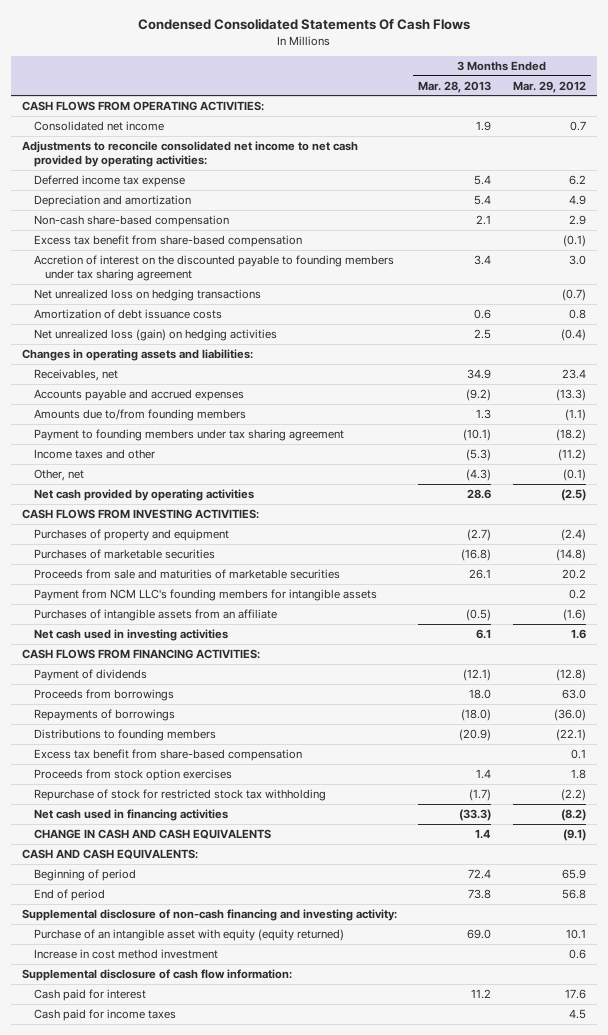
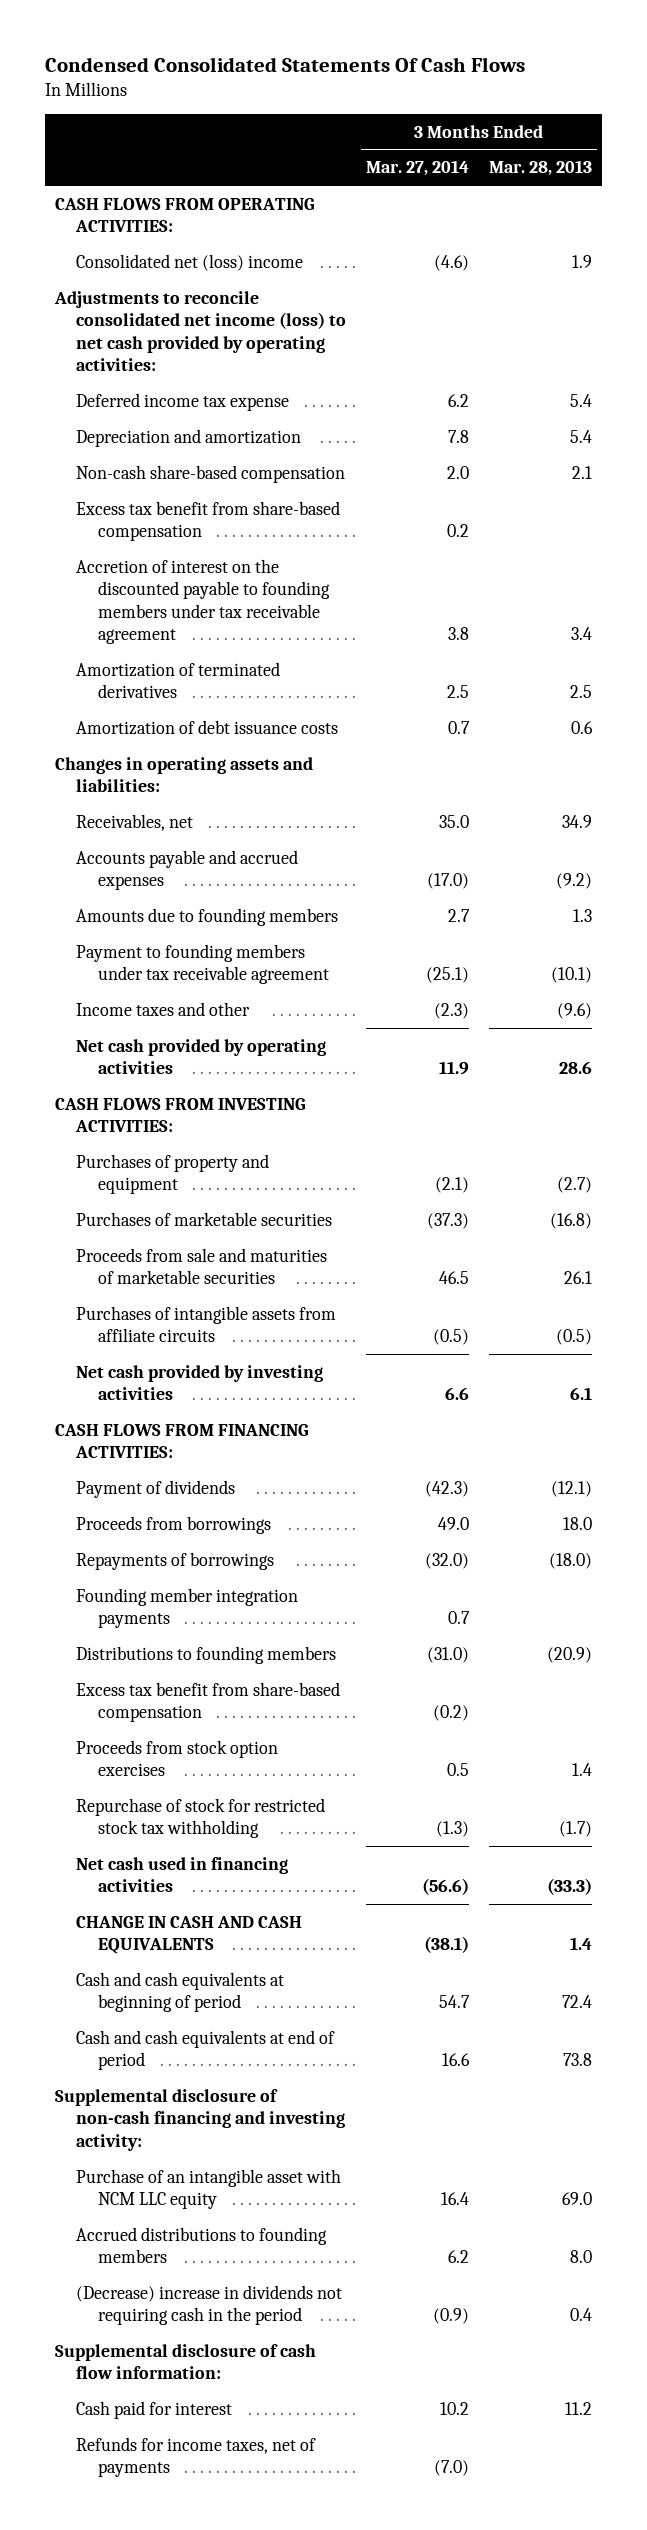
[512,80,586,93] Mar. 29, 2012 -> none
none -> [366,160,470,177] Mar. 27, 2014
[33,120,164,131] Consolidated net income -> [76,253,304,271] Consolidated net (loss) income
[21,140,358,168] Adjustments to reconcile consolidated net income to net cash provided by operating activities: -> [53,290,347,372] Adjustments to reconcile consolidated net income (loss) to net cash provided by operating activities:
[33,288,261,301] Net unrealized loss on hedging transactions -> none
[33,254,394,282] Accretion of interest on the discounted payable to founding members under tax sharing agreement -> [76,558,331,645] Accretion of interest on the discounted payable to founding members under tax receivable agreement
none -> [76,661,281,699] Amortization of terminated derivatives
[33,328,277,341] Net unrealized loss (gain) on hedging activities -> none
[33,468,84,481] Other, net -> none
[33,408,246,421] Amounts due to/from founding members -> [76,907,339,926] Amounts due to founding members
[33,428,344,441] Payment to founding members under tax sharing agreement -> [76,943,330,985] Payment to founding members under tax receivable agreement
[466,448,492,461] (5.3) -> [556,1002,592,1019] (9.6)
[33,588,377,601] Payment from NCM LLC's founding members for intangible assets -> none
[33,608,277,621] Purchases of intangible assets from an affiliate -> [76,1305,337,1343] Purchases of intangible assets from affiliate circuits
[33,628,228,641] Net cash used in investing activities -> [76,1364,324,1401] Net cash provided by investing activities
none -> [76,1587,299,1629] Founding member integration payments
[21,848,198,859] CASH AND CASH EQUIVALENTS: -> none
[33,868,136,881] Beginning of period -> [76,1971,285,2013] Cash and cash equivalents at beginning of period
[33,888,105,901] End of period -> [76,2029,336,2071] Cash and cash equivalents at end of period
[33,948,218,959] Increase in cost method investment -> none
[33,928,344,941] Purchase of an intangible asset with equity (equity returned) -> [76,2168,342,2210] Purchase of an intangible asset with NCM LLC equity
none -> [76,2226,328,2264] Accrued distributions to founding members
none -> [76,2284,343,2326] (Decrease) increase in dividends not requiring cash in the period
[33,1008,176,1021] Cash paid for income taxes -> [76,2436,317,2478] Refunds for income taxes, net of payments

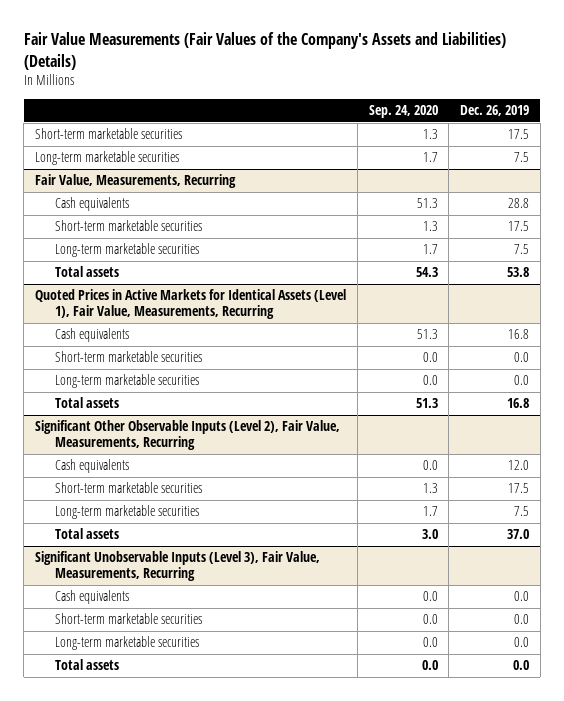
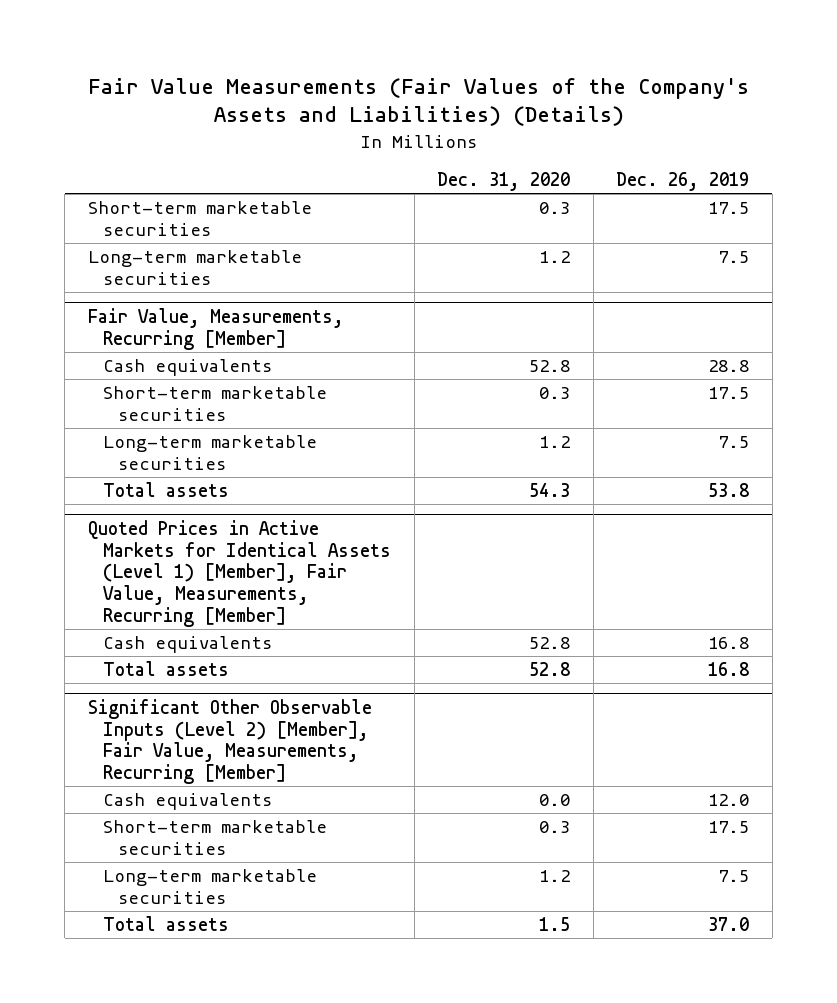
[368,105,438,119] Sep. 24, 2020 -> none
none -> [437,172,571,192] Dec. 31, 2020
[35,174,237,189] Fair Value, Measurements, Recurring -> [87,307,344,350] Fair Value, Measurements, Recurring [Member]
[35,289,347,320] Quoted Prices in Active Markets for Identical Assets (Level 1), Fair Value, Measurements, Recurring -> [87,519,391,627] Quoted Prices in Active Markets for Identical Assets (Level 1) [Member], Fair Value, Measurements, Recurring [Member]
[54,351,202,363] Short-term marketable securities -> none
[54,374,199,389] Long-term marketable securities -> none
[35,420,341,451] Significant Other Observable Inputs (Level 2), Fair Value, Measurements, Recurring -> [87,698,372,785] Significant Other Observable Inputs (Level 2) [Member], Fair Value, Measurements, Recurring [Member]
[35,551,321,582] Significant Unobservable Inputs (Level 3), Fair Value, Measurements, Recurring -> none
[54,590,129,605] Cash equivalents -> none
[54,613,202,625] Short-term marketable securities -> none
[54,636,199,651] Long-term marketable securities -> none
[54,659,119,671] Total assets -> none

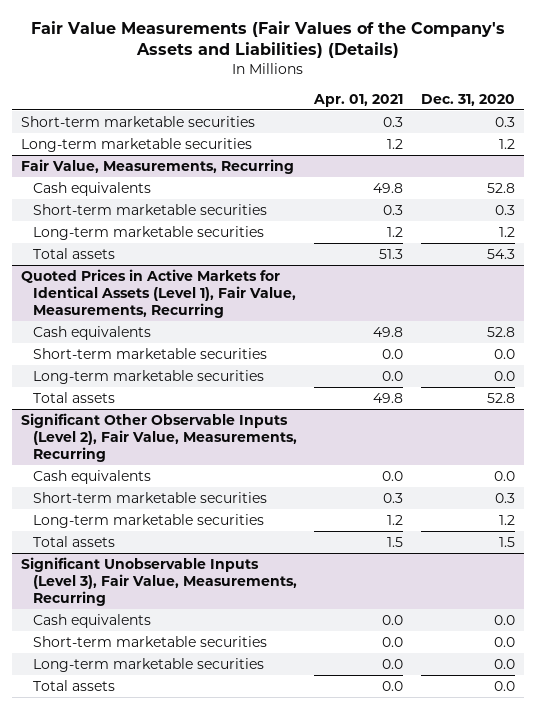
[616,172,750,192] Dec. 26, 2019 -> none
none -> [313,93,404,107] Apr. 01, 2021
[87,307,344,350] Fair Value, Measurements, Recurring [Member] -> [20,158,294,174] Fair Value, Measurements, Recurring
[87,519,391,627] Quoted Prices in Active Markets for Identical Assets (Level 1) [Member], Fair Value, Measurements, Recurring [Member] -> [20,268,296,319] Quoted Prices in Active Markets for Identical Assets (Level 1), Fair Value, Measurements, Recurring
none -> [32,347,267,359] Short-term marketable securities
none -> [32,369,264,384] Long-term marketable securities
[87,698,372,785] Significant Other Observable Inputs (Level 2) [Member], Fair Value, Measurements, Recurring [Member] -> [20,412,297,463] Significant Other Observable Inputs (Level 2), Fair Value, Measurements, Recurring
none -> [20,556,297,607] Significant Unobservable Inputs (Level 3), Fair Value, Measurements, Recurring
none -> [32,613,151,628] Cash equivalents
none -> [32,635,267,647] Short-term marketable securities
none -> [32,657,264,672] Long-term marketable securities
none -> [32,679,115,691] Total assets

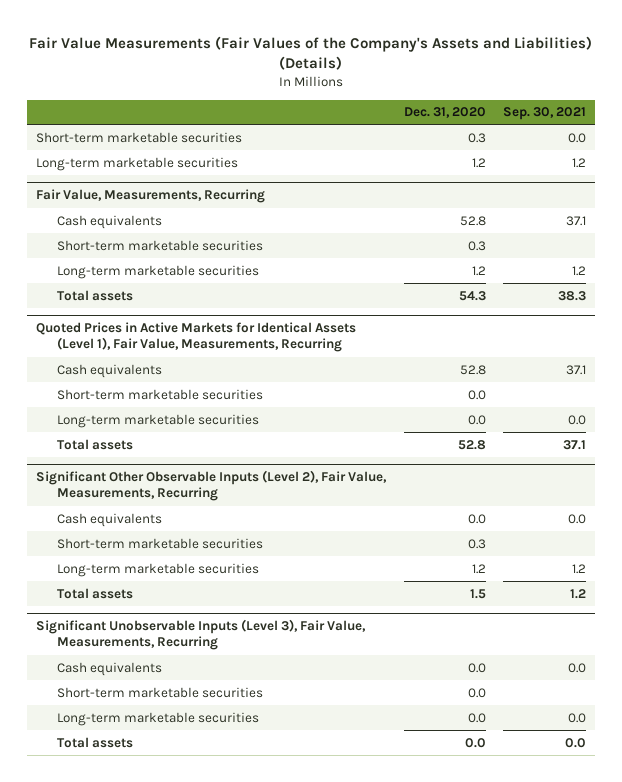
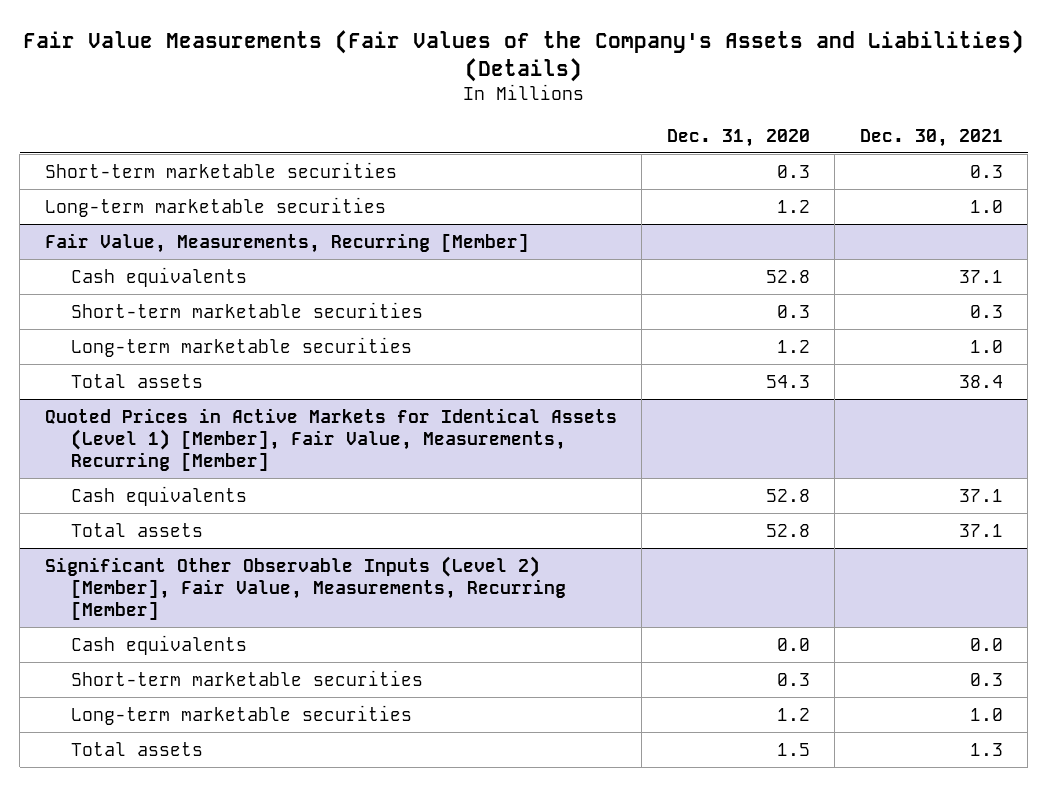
[503,107,587,121] Sep. 30, 2021 -> none
none -> [859,128,1003,147] Dec. 30, 2021
[36,189,266,204] Fair Value, Measurements, Recurring -> [44,232,529,253] Fair Value, Measurements, Recurring [Member]
[36,322,357,353] Quoted Prices in Active Markets for Identical Assets (Level 1), Fair Value, Measurements, Recurring -> [44,407,617,471] Quoted Prices in Active Markets for Identical Assets (Level 1) [Member], Fair Value, Measurements, Recurring [Member]
[57,388,264,400] Short-term marketable securities -> none
[57,413,260,428] Long-term marketable securities -> none
[36,470,388,502] Significant Other Observable Inputs (Level 2), Fair Value, Measurements, Recurring -> [44,555,566,620] Significant Other Observable Inputs (Level 2) [Member], Fair Value, Measurements, Recurring [Member]
[36,619,367,651] Significant Unobservable Inputs (Level 3), Fair Value, Measurements, Recurring -> none
[57,661,163,676] Cash equivalents -> none
[57,686,264,698] Short-term marketable securities -> none
[57,711,260,726] Long-term marketable securities -> none
[57,736,134,748] Total assets -> none

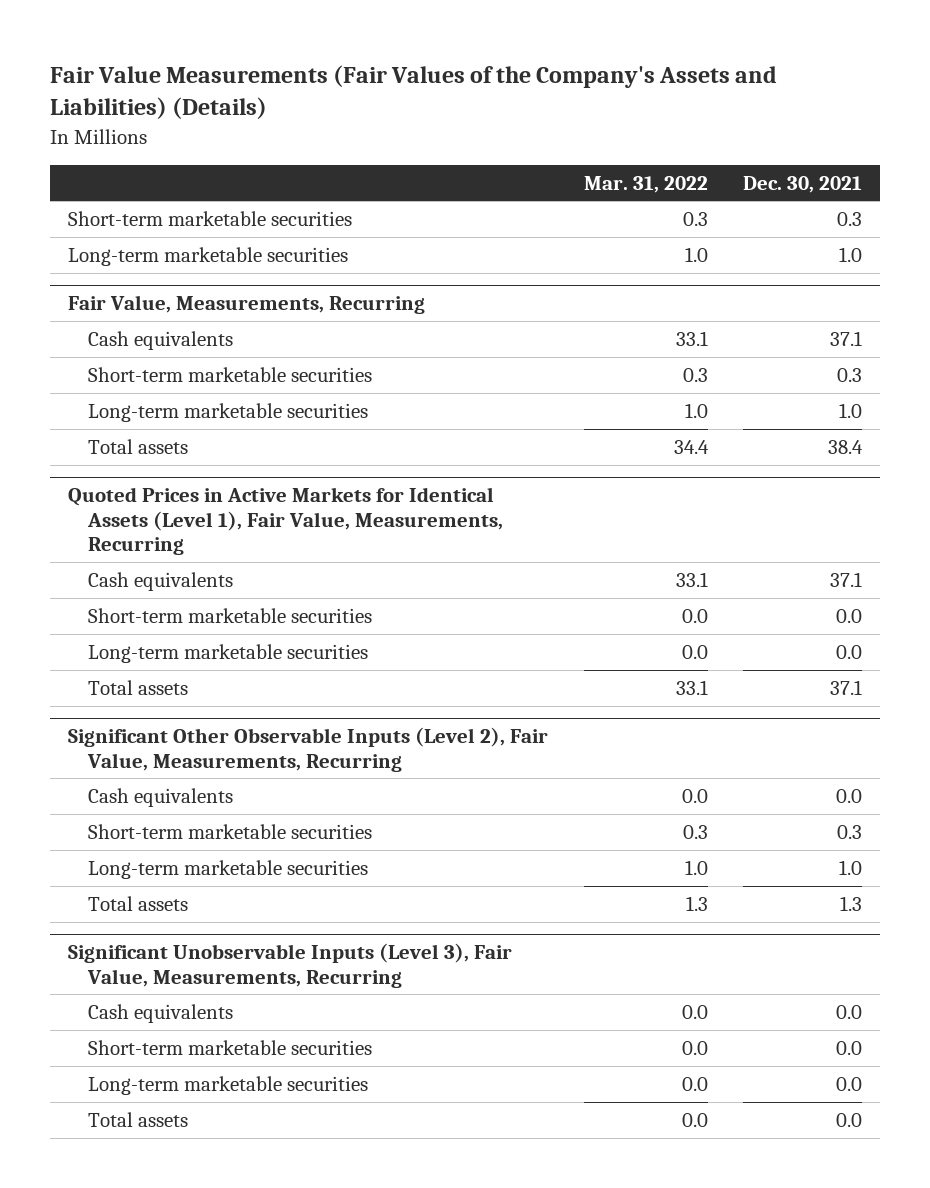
[666,128,810,147] Dec. 31, 2020 -> none
none -> [583,175,708,193] Mar. 31, 2022
[44,232,529,253] Fair Value, Measurements, Recurring [Member] -> [68,295,426,315] Fair Value, Measurements, Recurring
[44,407,617,471] Quoted Prices in Active Markets for Identical Assets (Level 1) [Member], Fair Value, Measurements, Recurring [Member] -> [68,487,504,556] Quoted Prices in Active Markets for Identical Assets (Level 1), Fair Value, Measurements, Recurring
none -> [88,607,373,623] Short-term marketable securities
none -> [88,643,369,663] Long-term marketable securities
[44,555,566,620] Significant Other Observable Inputs (Level 2) [Member], Fair Value, Measurements, Recurring [Member] -> [68,727,549,772] Significant Other Observable Inputs (Level 2), Fair Value, Measurements, Recurring
none -> [68,943,513,988] Significant Unobservable Inputs (Level 3), Fair Value, Measurements, Recurring
none -> [88,1003,234,1023] Cash equivalents
none -> [88,1039,373,1055] Short-term marketable securities
none -> [88,1075,369,1095] Long-term marketable securities
none -> [88,1111,189,1127] Total assets

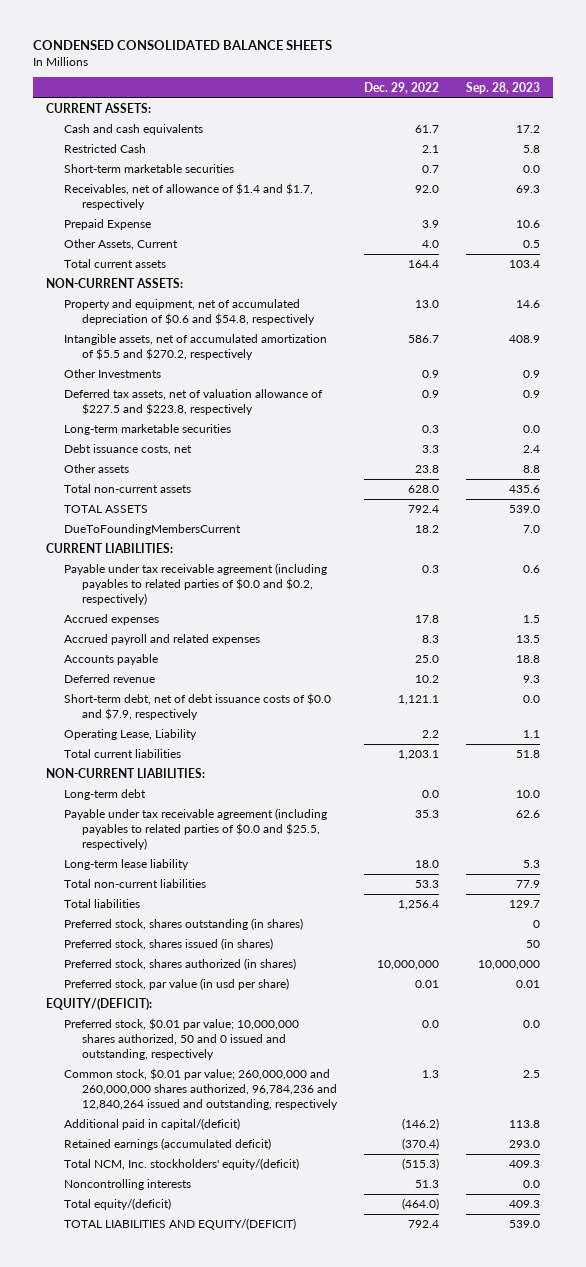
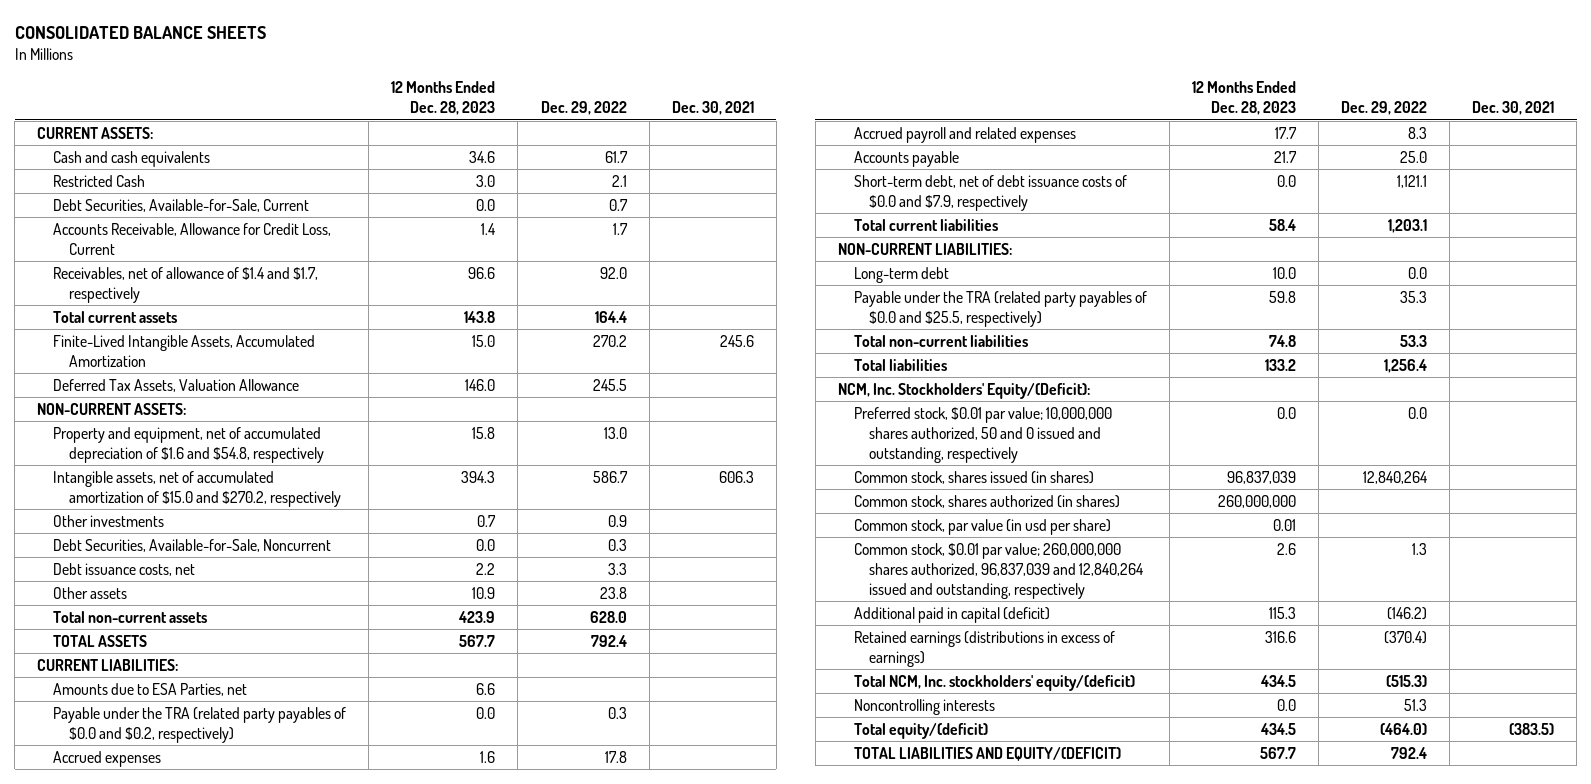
[32,40,332,51] CONDENSED CONSOLIDATED BALANCE SHEETS -> [14,25,266,39] CONSOLIDATED BALANCE SHEETS
[465,81,540,94] Sep. 28, 2023 -> none
none -> [391,81,496,116] 12 Months Ended Dec. 28, 2023
none -> [671,101,754,116] Dec. 30, 2021
[63,164,234,174] Short-term marketable securities -> [53,198,310,212] Debt Securities, Available-for-Sale, Current
none -> [53,222,332,255] Accounts Receivable, Allowance for Credit Loss, Current
[63,219,151,231] Prepaid Expense -> none
[63,239,178,251] Other Assets, Current -> none
none -> [53,334,316,367] Finite-Lived Intangible Assets, Accumulated Amortization
none -> [53,378,300,392] Deferred Tax Assets, Valuation Allowance
[63,369,161,379] Other Investments -> none
[63,299,315,326] Property and equipment, net of accumulated depreciation of $0.6 and $54.8, respectively -> [53,426,325,463] Property and equipment, net of accumulated depreciation of $1.6 and $54.8, respectively
[63,334,327,361] Intangible assets, net of accumulated amortization of $5.5 and $270.2, respectively -> [53,470,342,507] Intangible assets, net of accumulated amortization of $15.0 and $270.2, respectively
[63,389,323,416] Deferred tax assets, net of valuation allowance of $227.5 and $223.8, respectively -> [53,514,165,527] Other investments
[63,424,231,436] Long-term marketable securities -> [53,538,332,552] Debt Securities, Available-for-Sale, Noncurrent
[63,524,241,536] DueToFoundingMembersCurrent -> none
none -> [53,682,248,696] Amounts due to ESA Parties, net
[63,563,327,605] Payable under tax receivable agreement (including payables to related parties of $0.0 and $0.2, respectively) -> [53,706,347,743] Payable under the TRA (related party payables of $0.0 and $0.2, respectively)
[63,674,155,684] Deferred revenue -> none
[63,729,197,741] Operating Lease, Liability -> none
[63,859,189,871] Long-term lease liability -> none
[63,808,327,850] Payable under tax receivable agreement (including payables to related parties of $0.0 and $25.5, respectively) -> [853,290,1147,327] Payable under the TRA (related party payables of $0.0 and $25.5, respectively)
[63,918,303,931] Preferred stock, shares outstanding (in shares) -> none
[63,938,273,951] Preferred stock, shares issued (in shares) -> none
[63,958,296,971] Preferred stock, shares authorized (in shares) -> none
[63,978,289,991] Preferred stock, par value (in usd per share) -> none
[46,998,153,1011] EQUITY/(DEFICIT): -> [837,382,1090,399] NCM, Inc. Stockholders' Equity/(Deficit):
none -> [853,470,1094,484] Common stock, shares issued (in shares)
none -> [853,494,1120,508] Common stock, shares authorized (in shares)
none -> [853,518,1111,535] Common stock, par value (in usd per share)
[63,1068,338,1110] Common stock, $0.01 par value; 260,000,000 and 260,000,000 shares authorized, 96,784,236 and 12,840,264 issued and outstanding, respectively -> [853,542,1145,599] Common stock, $0.01 par value; 260,000,000 shares authorized, 96,837,039 and 12,840,264 issued and outstanding, respectively
[63,1118,240,1131] Additional paid in capital/(deficit) -> [853,606,1050,623] Additional paid in capital (deficit)
[63,1138,271,1151] Retained earnings (accumulated deficit) -> [853,630,1115,667] Retained earnings (distributions in excess of earnings)

